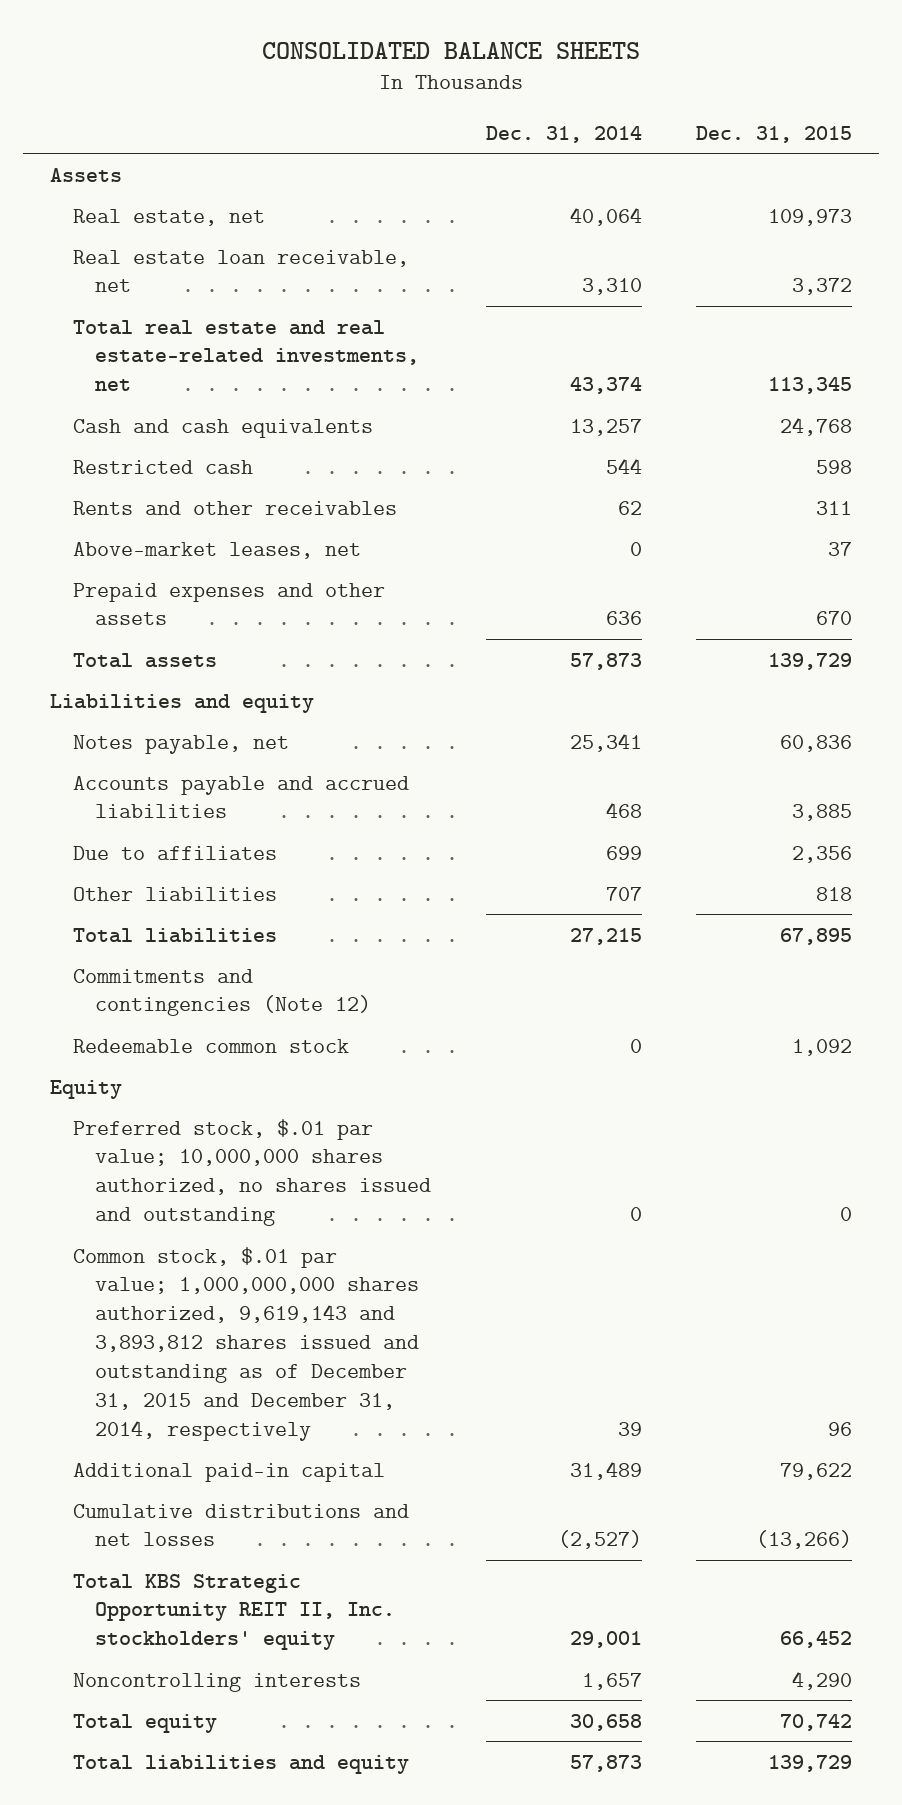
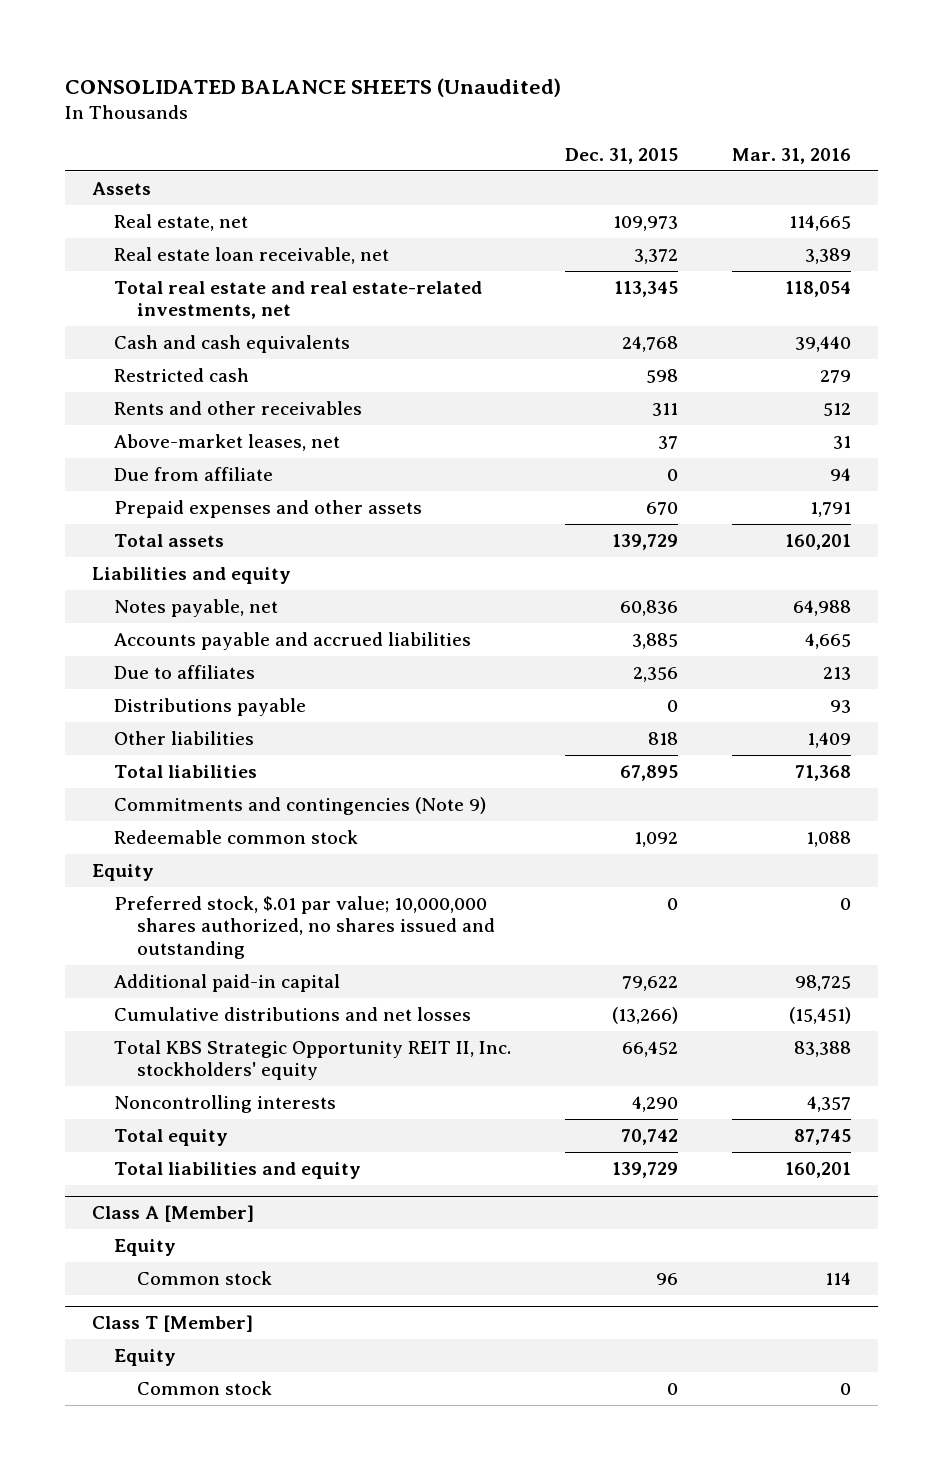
[262,41,641,59] CONSOLIDATED BALANCE SHEETS -> [64,78,561,98] CONSOLIDATED BALANCE SHEETS (Unaudited)
[485,125,642,143] Dec. 31, 2014 -> none
none -> [732,148,852,165] Mar. 31, 2016
none -> [114,466,274,481] Due from affiliate
none -> [114,697,307,716] Distributions payable
[72,968,372,1017] Commitments and contingencies (Note 12) -> [114,796,487,815] Commitments and contingencies (Note 9)
[72,1246,420,1441] Common stock, $.01 par value; 1,000,000,000 shares authorized, 9,619,143 and 3,893,812 shares issued and outstanding as of December 31, 2015 and December 31, 2014, respectively -> none
none -> [91,1205,254,1223] Class A [Member]
none -> [114,1238,177,1256] Equity
none -> [136,1270,272,1285] Common stock
none -> [91,1315,253,1333] Class T [Member]
none -> [114,1348,177,1366] Equity
none -> [136,1380,272,1395] Common stock

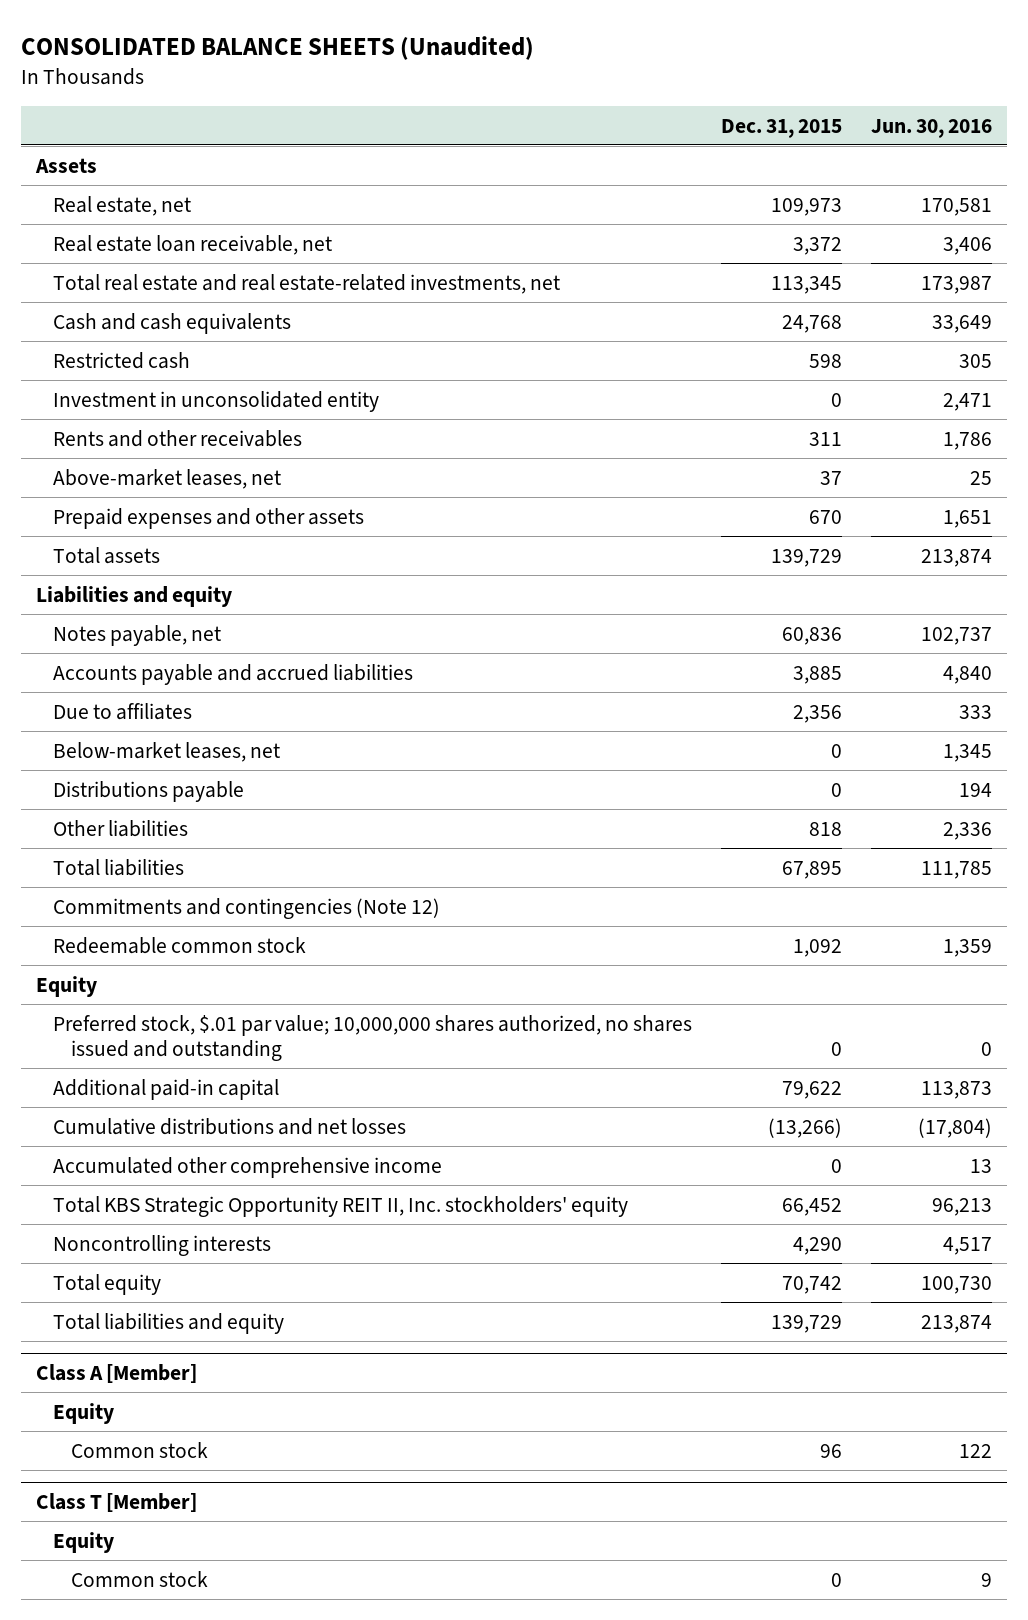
[732,148,852,165] Mar. 31, 2016 -> none
none -> [871,118,993,138] Jun. 30, 2016
none -> [53,390,380,412] Investment in unconsolidated entity
[114,466,274,481] Due from affiliate -> none
none -> [53,741,281,762] Below-market leases, net
[114,796,487,815] Commitments and contingencies (Note 9) -> [53,897,441,919] Commitments and contingencies (Note 12)
none -> [53,1156,443,1178] Accumulated other comprehensive income

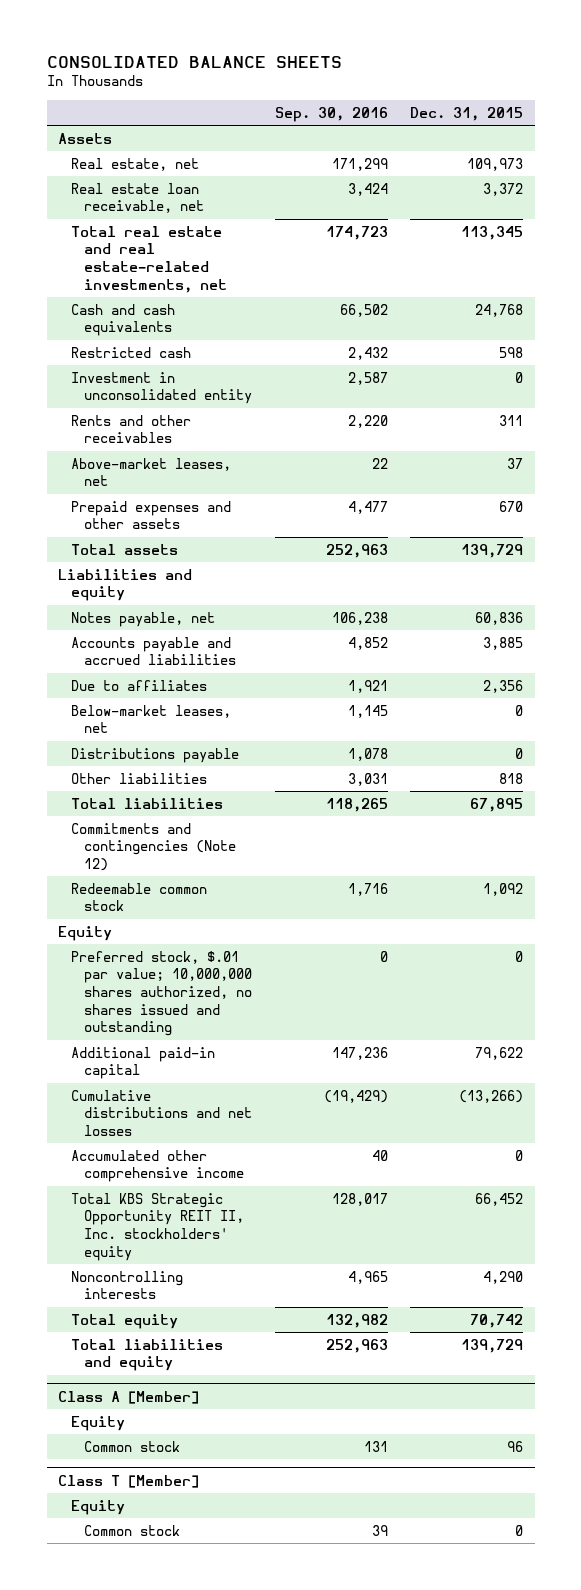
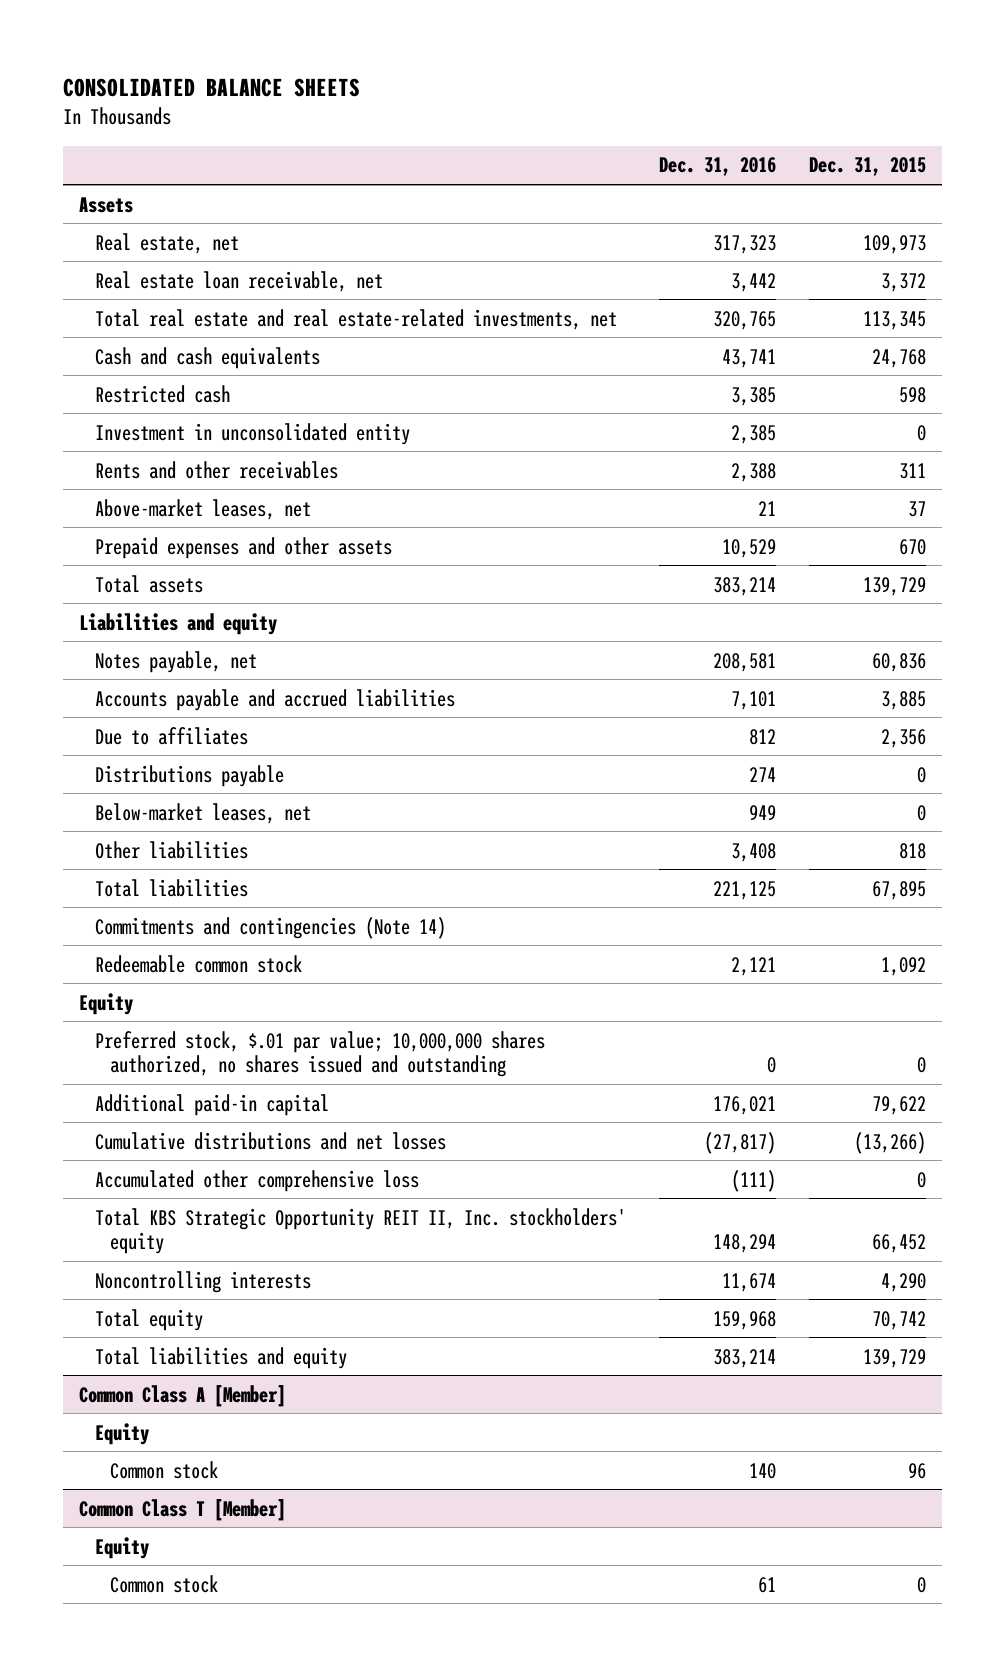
[274,106,388,122] Sep. 30, 2016 -> none
none -> [658,157,776,177] Dec. 31, 2016
[71,704,232,734] Below-market leases, net -> [94,802,311,824] Below-market leases, net
[71,822,237,872] Commitments and contingencies (Note 12) -> [94,916,446,939] Commitments and contingencies (Note 14)
[71,1149,245,1183] Accumulated other comprehensive income -> [94,1169,419,1192] Accumulated other comprehensive loss
[57,1390,199,1404] Class A [Member] -> [79,1384,287,1407] Common Class A [Member]
[57,1474,199,1488] Class T [Member] -> [79,1498,287,1521] Common Class T [Member]

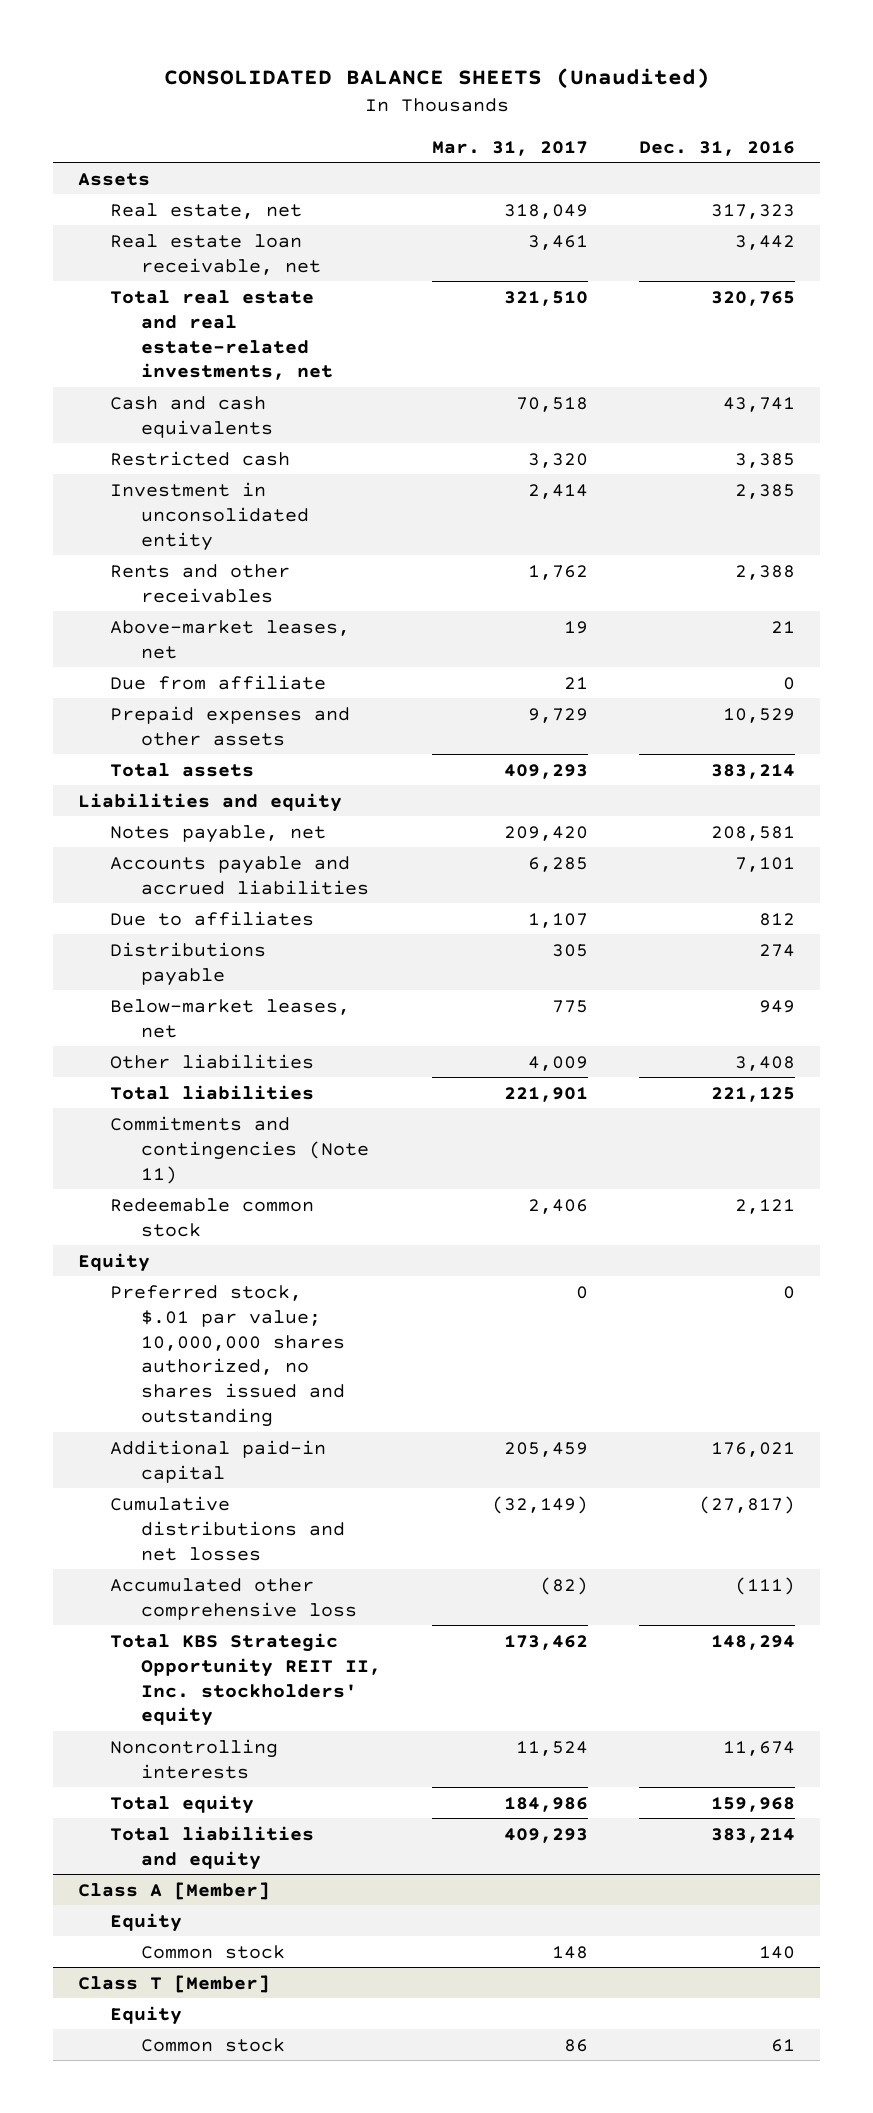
[62,77,360,97] CONSOLIDATED BALANCE SHEETS -> [163,67,710,89] CONSOLIDATED BALANCE SHEETS (Unaudited)
[808,157,926,177] Dec. 31, 2015 -> none
none -> [431,140,588,156] Mar. 31, 2017
none -> [109,674,326,690] Due from affiliate
[94,916,446,939] Commitments and contingencies (Note 14) -> [109,1115,370,1184] Commitments and contingencies (Note 11)
[79,1384,287,1407] Common Class A [Member] -> [78,1881,271,1900] Class A [Member]
[79,1498,287,1521] Common Class T [Member] -> [78,1974,271,1993] Class T [Member]

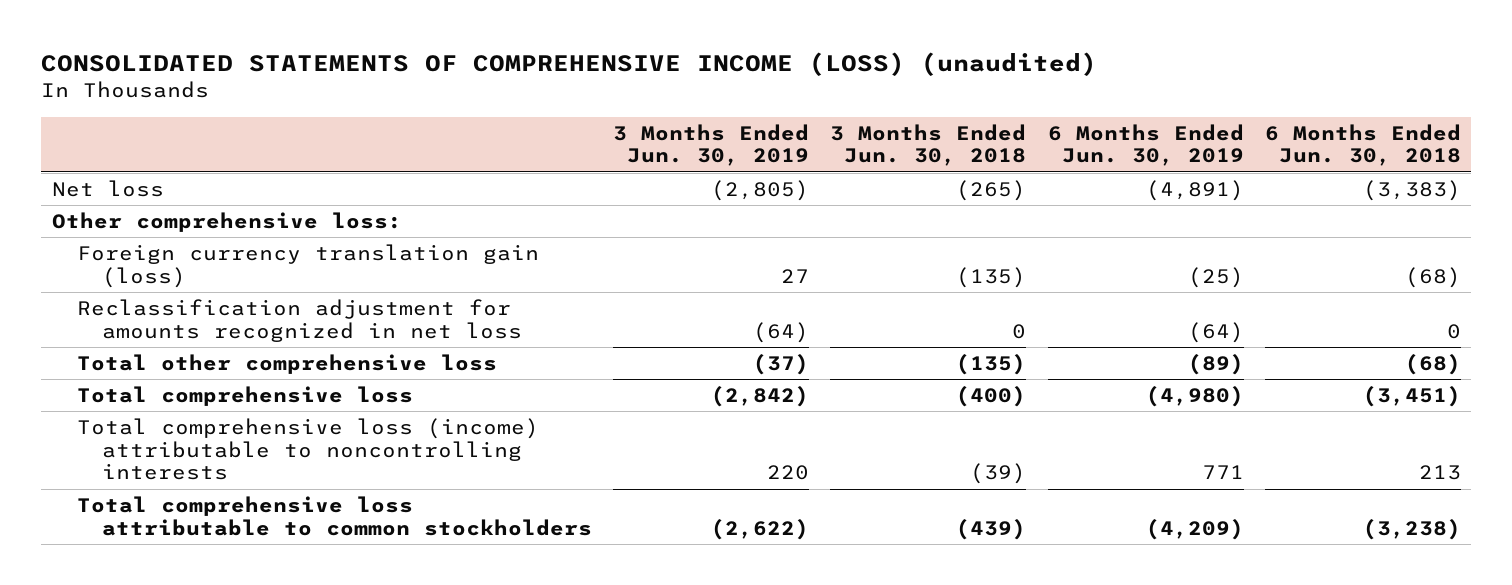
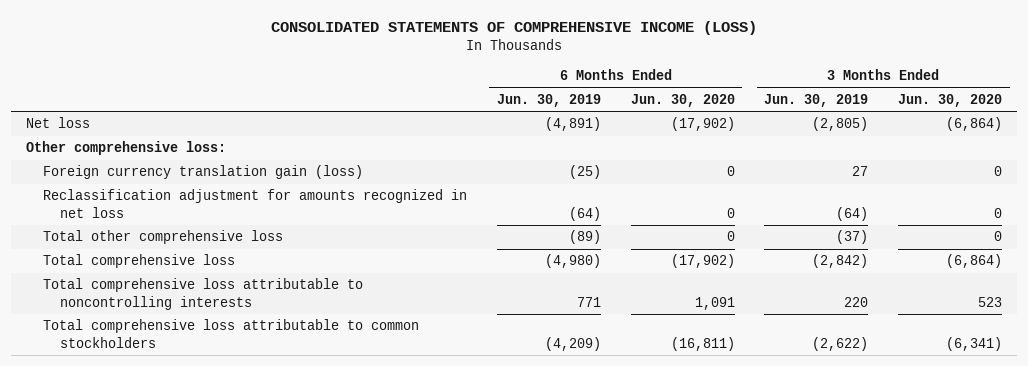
[40,52,1097,77] CONSOLIDATED STATEMENTS OF COMPREHENSIVE INCOME (LOSS) (unaudited) -> [271,21,758,36] CONSOLIDATED STATEMENTS OF COMPREHENSIVE INCOME (LOSS)
[830,123,1027,167] 3 Months Ended Jun. 30, 2018 -> none
[1264,123,1461,167] 6 Months Ended Jun. 30, 2018 -> none
none -> [630,93,735,107] Jun. 30, 2020
none -> [898,93,1003,107] Jun. 30, 2020
[76,417,539,481] Total comprehensive loss (income) attributable to noncontrolling interests -> [42,278,363,310] Total comprehensive loss attributable to noncontrolling interests

